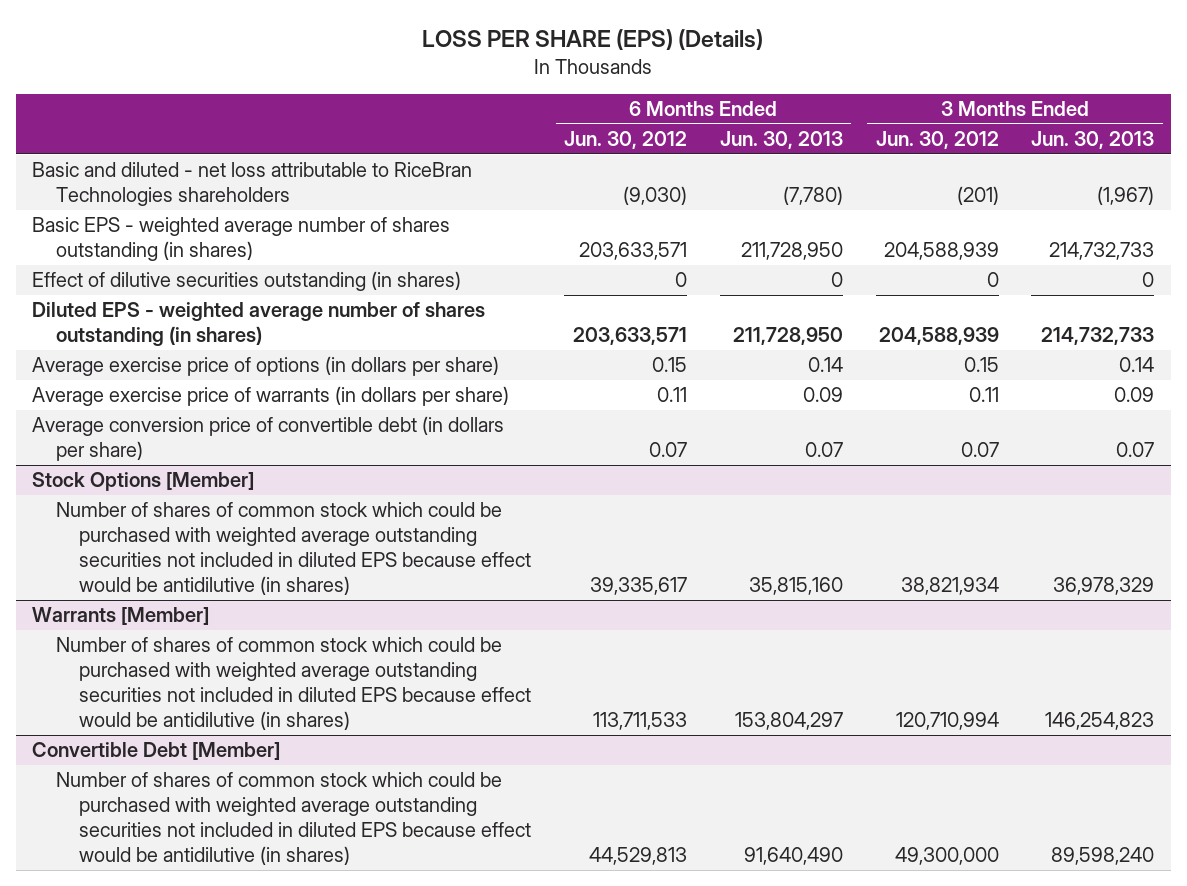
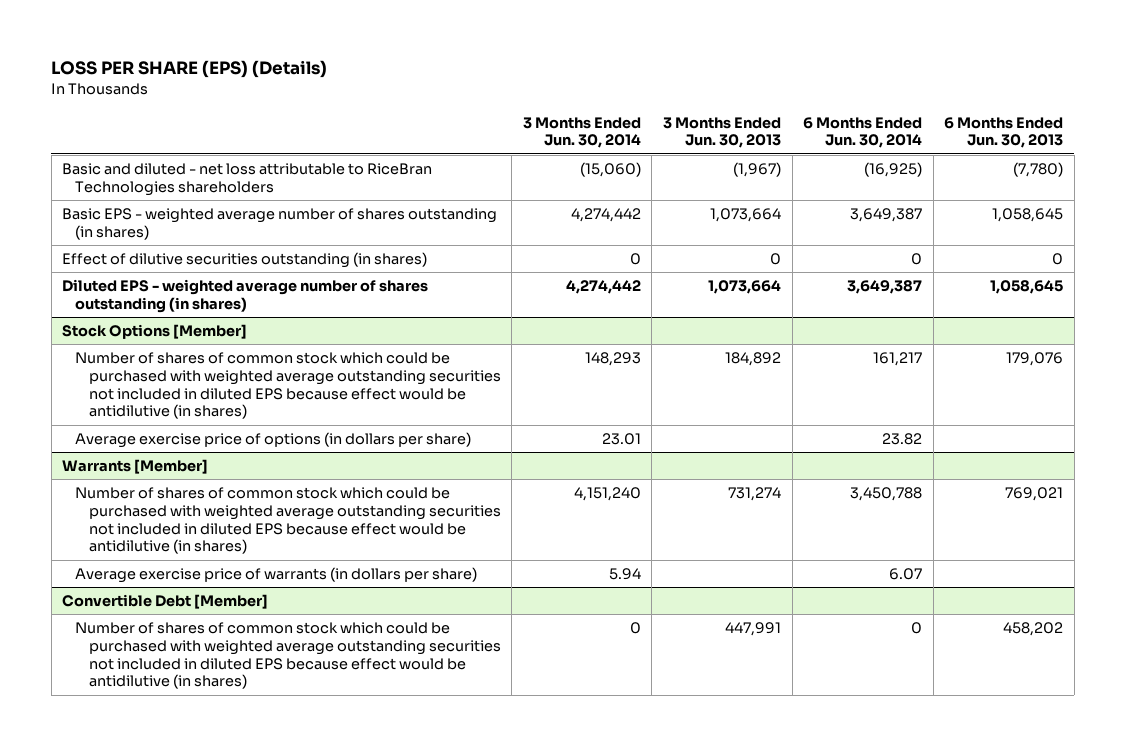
[564,130,688,149] Jun. 30, 2012 -> none
[875,130,999,149] Jun. 30, 2012 -> none
none -> [522,116,641,149] 3 Months Ended Jun. 30, 2014
none -> [803,116,923,149] 6 Months Ended Jun. 30, 2014
[740,242,843,261] 211,728,950 -> [992,208,1064,223] 1,058,645
[1049,242,1155,261] 214,732,733 -> [709,208,781,223] 1,073,664
[32,356,500,377] Average exercise price of options (in dollars per share) -> none
[32,386,510,407] Average exercise price of warrants (in dollars per share) -> none
[32,416,505,462] Average conversion price of convertible debt (in dollars per share) -> none
[732,327,843,346] 211,728,950 -> [990,280,1064,295] 1,058,645
[1041,327,1155,346] 214,732,733 -> [707,280,781,295] 1,073,664
[748,577,843,596] 35,815,160 -> [1006,352,1064,367] 179,076
[1053,577,1155,596] 36,978,329 -> [724,352,781,367] 184,892
none -> [75,432,472,449] Average exercise price of options (in dollars per share)
[734,712,843,731] 153,804,297 -> [1005,487,1064,502] 769,021
[1045,712,1155,731] 146,254,823 -> [727,487,781,502] 731,274
none -> [75,567,478,584] Average exercise price of warrants (in dollars per share)
[743,847,843,866] 91,640,490 -> [1003,622,1064,637] 458,202
[1051,847,1155,866] 89,598,240 -> [724,622,781,637] 447,991

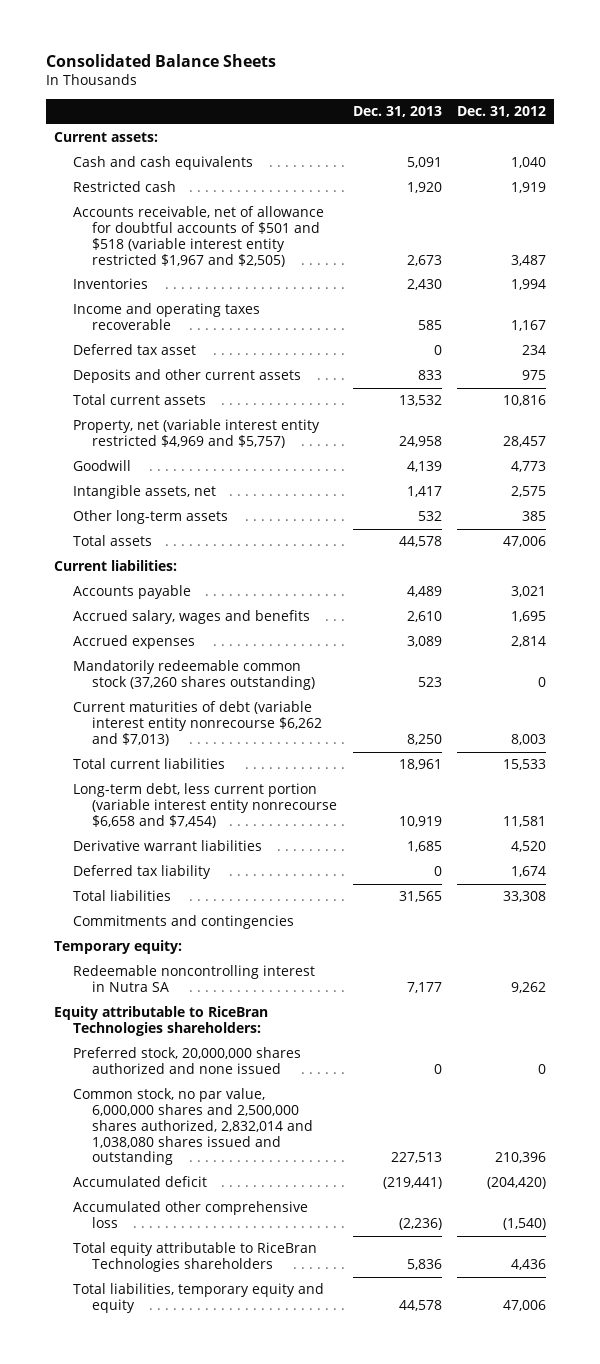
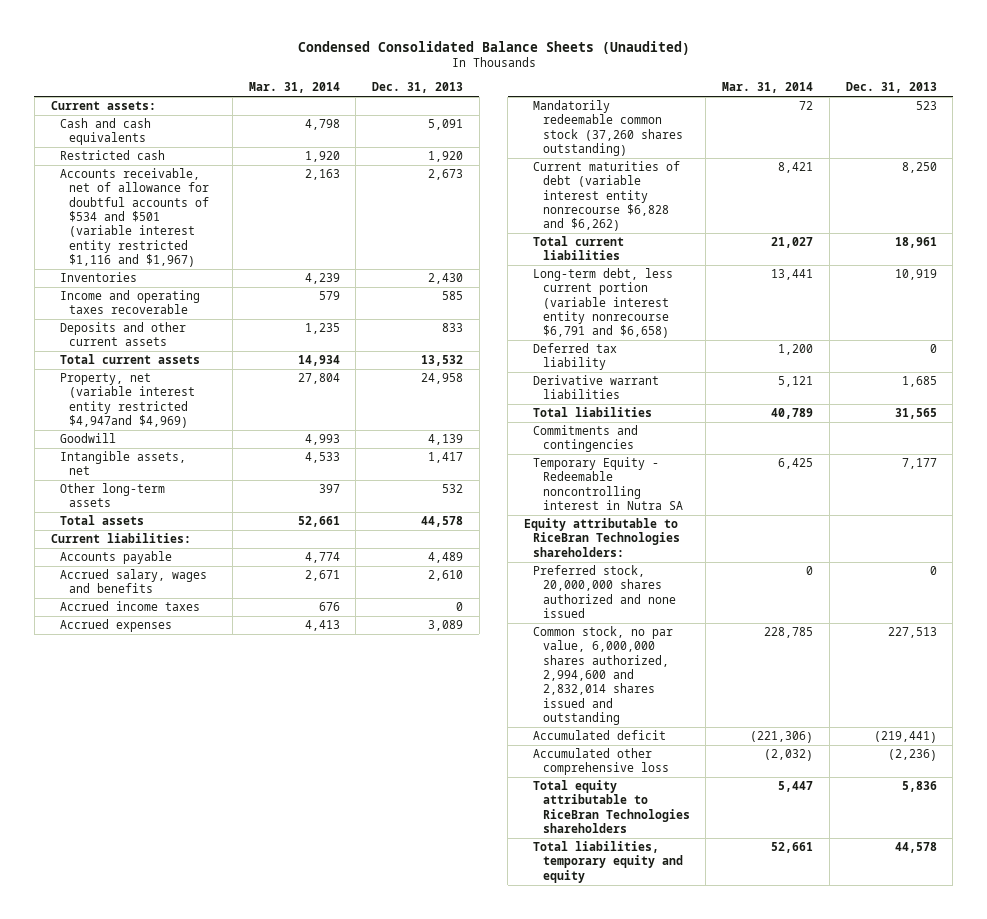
[46,53,277,67] Consolidated Balance Sheets -> [297,40,690,55] Condensed Consolidated Balance Sheets (Unaudited)
[457,105,547,117] Dec. 31, 2012 -> none
none -> [248,82,340,94] Mar. 31, 2014
[72,206,324,267] Accounts receivable, net of allowance for doubtful accounts of $501 and $518 (variable interest entity restricted $1,967 and $2,505) -> [59,168,210,267] Accounts receivable, net of allowance for doubtful accounts of $534 and $501 (variable interest entity restricted $1,116 and $1,967)
[72,344,196,356] Deferred tax asset -> none
[72,419,320,449] Property, net (variable interest entity restricted $4,969 and $5,757) -> [59,373,196,428] Property, net (variable interest entity restricted $4,947and $4,969)
none -> [59,601,200,612] Accrued income taxes
[72,701,322,746] Current maturities of debt (variable interest entity nonrecourse $6,262 and $7,013) -> [533,161,681,232] Current maturities of debt (variable interest entity nonrecourse $6,828 and $6,262)
[72,783,337,828] Long-term debt, less current portion (variable interest entity nonrecourse $6,658 and $7,454) -> [533,268,674,339] Long-term debt, less current portion (variable interest entity nonrecourse $6,791 and $6,658)
[72,840,262,852] Derivative warrant liabilities -> [533,375,660,400] Derivative warrant liabilities
[53,940,182,955] Temporary equity: -> none
[72,965,315,993] Redeemable noncontrolling interest in Nutra SA -> [533,457,683,510] Temporary Equity - Redeemable noncontrolling interest in Nutra SA
[72,1088,313,1166] Common stock, no par value, 6,000,000 shares and 2,500,000 shares authorized, 2,832,014 and 1,038,080 shares issued and outstanding -> [533,626,674,725] Common stock, no par value, 6,000,000 shares authorized, 2,994,600 and 2,832,014 shares issued and outstanding

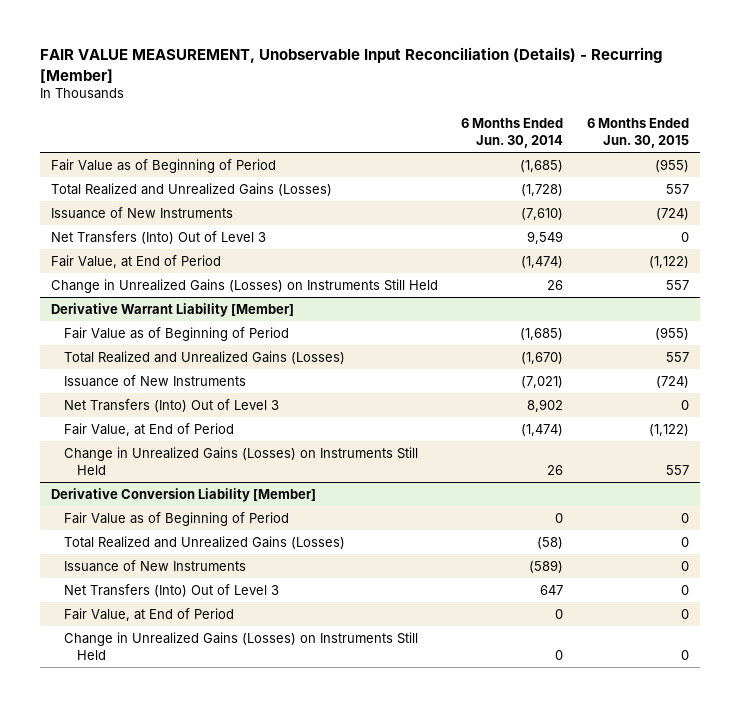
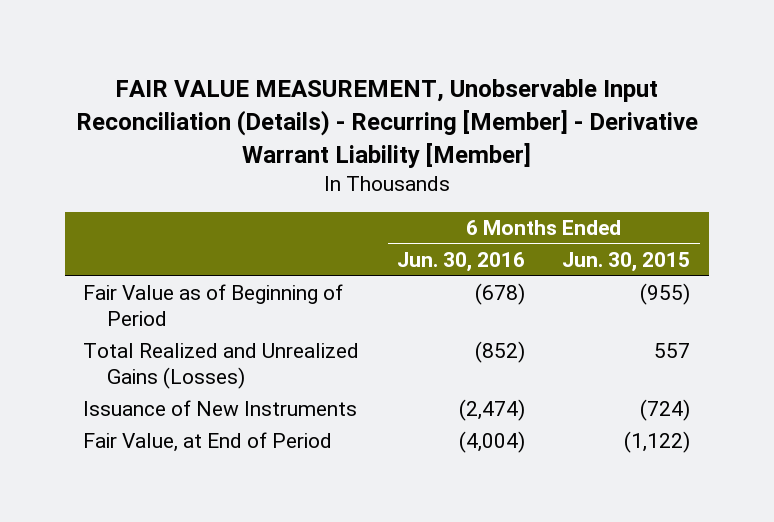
[39,47,662,83] FAIR VALUE MEASUREMENT, Unobservable Input Reconciliation (Details) - Recurring [Member] -> [75,79,698,168] FAIR VALUE MEASUREMENT, Unobservable Input Reconciliation (Details) - Recurring [Member] - Derivative Warrant Liability [Member]
[461,118,564,148] 6 Months Ended Jun. 30, 2014 -> none
none -> [396,252,525,273] Jun. 30, 2016
[51,230,267,244] Net Transfers (Into) Out of Level 3 -> none
[51,278,439,293] Change in Unrealized Gains (Losses) on Instruments Still Held -> none
[51,302,295,317] Derivative Warrant Liability [Member] -> none
[64,326,290,341] Fair Value as of Beginning of Period -> none
[64,350,346,364] Total Realized and Unrealized Gains (Losses) -> none
[64,374,247,387] Issuance of New Instruments -> none
[64,398,280,412] Net Transfers (Into) Out of Level 3 -> none
[64,422,235,436] Fair Value, at End of Period -> none
[64,446,419,475] Change in Unrealized Gains (Losses) on Instruments Still Held -> none
[51,487,317,502] Derivative Conversion Liability [Member] -> none
[64,511,290,526] Fair Value as of Beginning of Period -> none
[64,535,346,549] Total Realized and Unrealized Gains (Losses) -> none
[64,559,247,572] Issuance of New Instruments -> none
[64,583,280,597] Net Transfers (Into) Out of Level 3 -> none
[64,607,235,621] Fair Value, at End of Period -> none
[64,631,419,660] Change in Unrealized Gains (Losses) on Instruments Still Held -> none

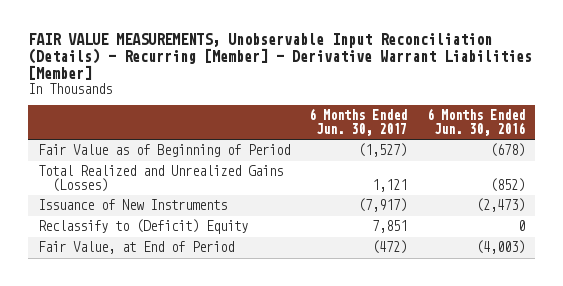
[75,79,698,168] FAIR VALUE MEASUREMENT, Unobservable Input Reconciliation (Details) - Recurring [Member] - Derivative Warrant Liability [Member] -> [27,32,532,81] FAIR VALUE MEASUREMENTS, Unobservable Input Reconciliation (Details) - Recurring [Member] - Derivative Warrant Liabilities [Member]
[562,252,691,273] Jun. 30, 2015 -> none
none -> [309,108,408,136] 6 Months Ended Jun. 30, 2017
[458,399,525,422] (2,474) -> [475,198,525,213] (2,473)
none -> [37,219,248,235] Reclassify to (Deficit) Equity
[458,431,525,454] (4,004) -> [475,240,525,255] (4,003)

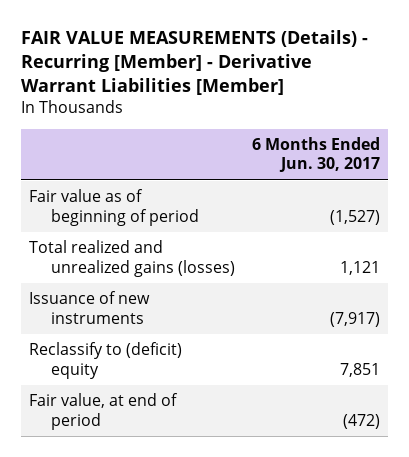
[27,32,532,81] FAIR VALUE MEASUREMENTS, Unobservable Input Reconciliation (Details) - Recurring [Member] - Derivative Warrant Liabilities [Member] -> [20,30,368,96] FAIR VALUE MEASUREMENTS (Details) - Recurring [Member] - Derivative Warrant Liabilities [Member]
[426,108,525,136] 6 Months Ended Jun. 30, 2016 -> none
[37,144,290,158] Fair Value as of Beginning of Period -> [28,189,199,226] Fair value as of beginning of period
[37,165,283,193] Total Realized and Unrealized Gains (Losses) -> [28,240,235,277] Total realized and unrealized gains (losses)
[37,199,227,211] Issuance of New Instruments -> [28,291,150,324] Issuance of new instruments
[37,219,248,235] Reclassify to (Deficit) Equity -> [28,342,182,379] Reclassify to (deficit) equity
[37,241,234,255] Fair Value, at End of Period -> [28,393,178,430] Fair value, at end of period

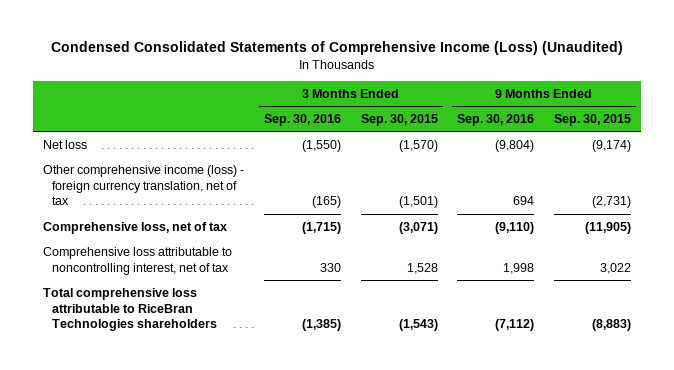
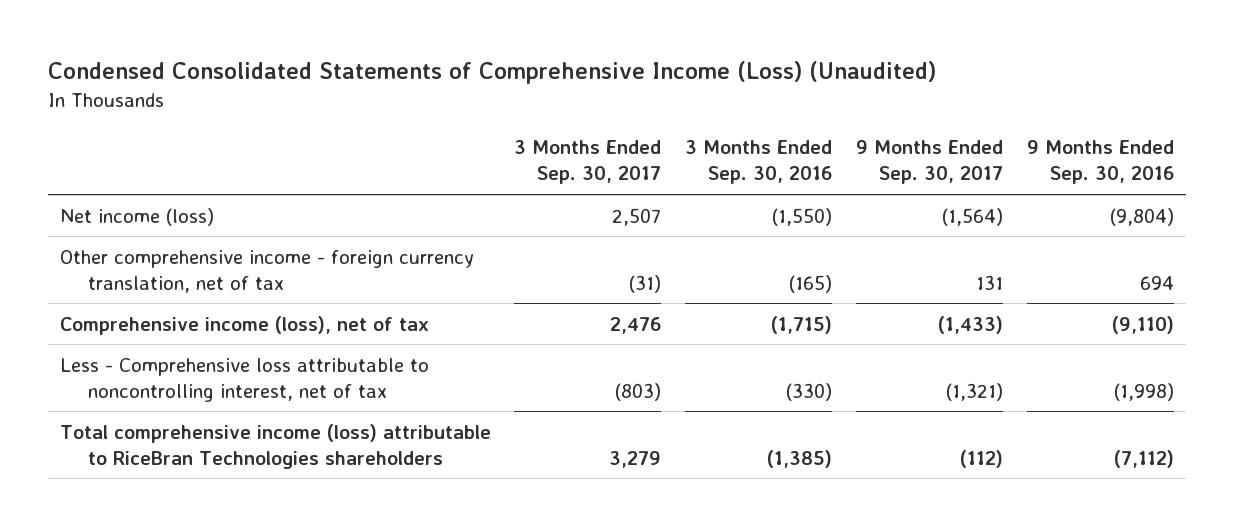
[360,113,438,126] Sep. 30, 2015 -> none
[554,113,632,126] Sep. 30, 2015 -> none
none -> [514,140,662,185] 3 Months Ended Sep. 30, 2017
none -> [856,140,1004,185] 9 Months Ended Sep. 30, 2017
[42,139,87,149] Net loss -> [59,207,214,226] Net income (loss)
[42,164,244,206] Other comprehensive income (loss) - foreign currency translation, net of tax -> [59,249,474,293] Other comprehensive income - foreign currency translation, net of tax
[42,221,227,234] Comprehensive loss, net of tax -> [59,315,429,335] Comprehensive income (loss), net of tax
[42,246,232,275] Comprehensive loss attributable to noncontrolling interest, net of tax -> [59,357,429,402] Less - Comprehensive loss attributable to noncontrolling interest, net of tax
[319,262,341,272] 330 -> [786,382,833,401] (330)
[503,262,535,274] 1,998 -> [1114,382,1175,401] (1,998)
[42,287,218,332] Total comprehensive loss attributable to RiceBran Technologies shareholders -> [59,423,491,469] Total comprehensive income (loss) attributable to RiceBran Technologies shareholders

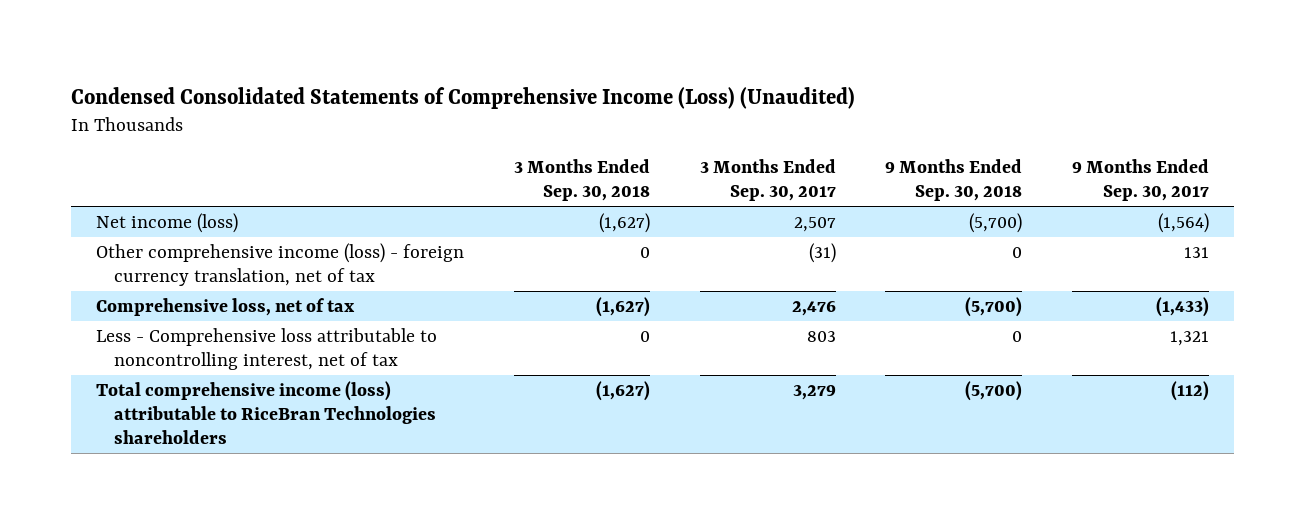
[685,140,833,185] 3 Months Ended Sep. 30, 2016 -> none
[1027,140,1175,185] 9 Months Ended Sep. 30, 2016 -> none
none -> [513,159,650,201] 3 Months Ended Sep. 30, 2018
none -> [885,159,1023,201] 9 Months Ended Sep. 30, 2018
[59,249,474,293] Other comprehensive income - foreign currency translation, net of tax -> [96,243,465,286] Other comprehensive income (loss) - foreign currency translation, net of tax
[59,315,429,335] Comprehensive income (loss), net of tax -> [96,298,356,317] Comprehensive loss, net of tax
[615,382,662,401] (803) -> [806,331,836,343] 803
[946,382,1004,401] (1,321) -> [1169,331,1209,347] 1,321

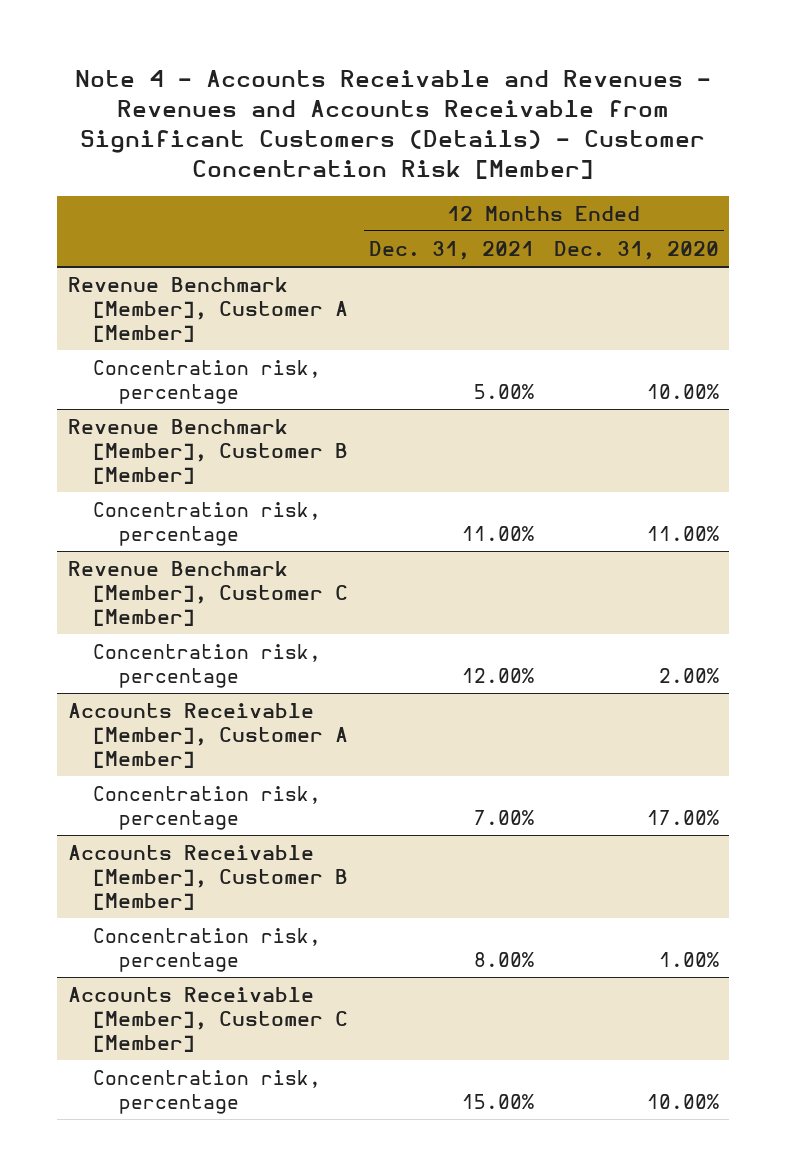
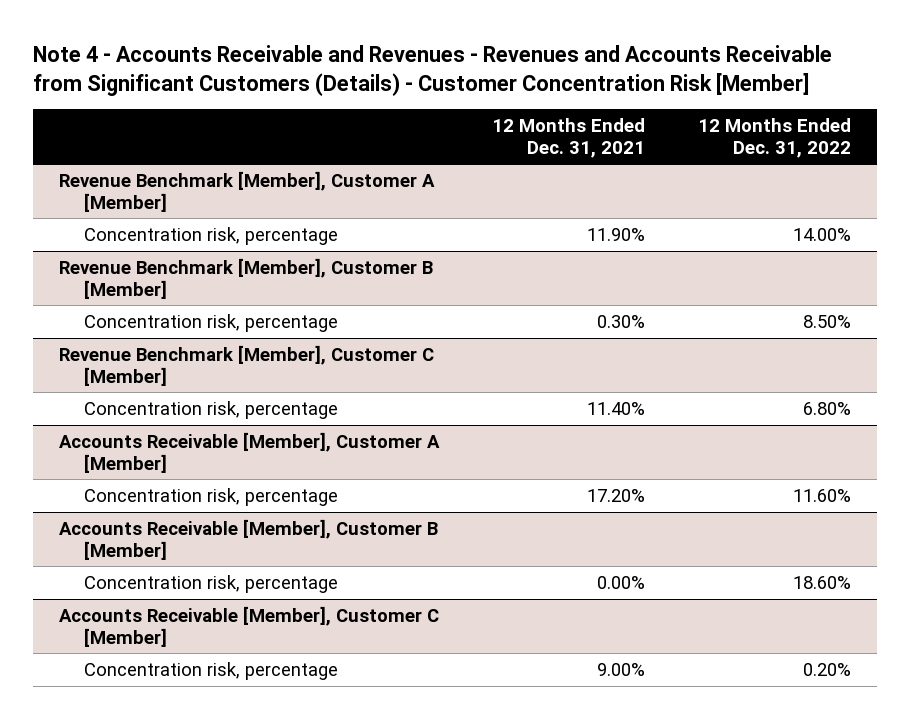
[554,240,720,260] Dec. 31, 2020 -> none
none -> [697,117,851,158] 12 Months Ended Dec. 31, 2022
[473,384,534,400] 5.00% -> [587,227,646,241] 11.90%
[461,526,534,542] 11.00% -> [597,314,646,328] 0.30%
[461,668,534,684] 12.00% -> [587,401,646,415] 11.40%
[473,810,534,826] 7.00% -> [587,488,646,502] 17.20%
[473,952,534,968] 8.00% -> [597,575,646,589] 0.00%
[461,1094,534,1110] 15.00% -> [597,662,646,676] 9.00%

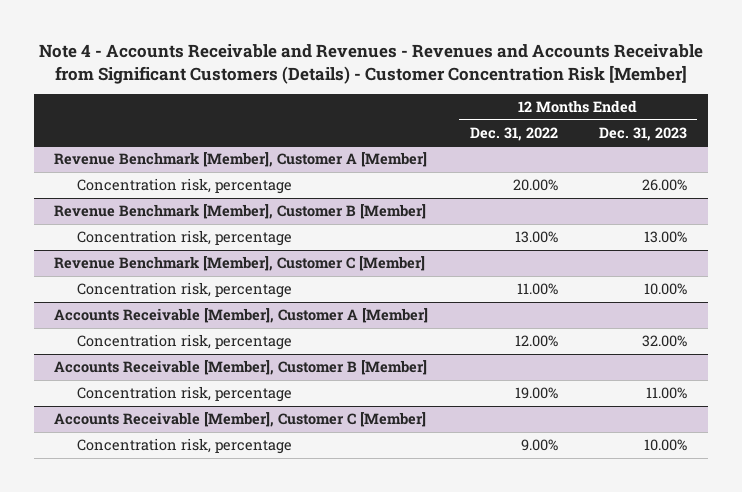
[492,117,646,158] 12 Months Ended Dec. 31, 2021 -> none
none -> [599,126,688,141] Dec. 31, 2023
[792,227,851,241] 14.00% -> [512,179,558,192] 20.00%
[802,314,851,328] 8.50% -> [514,231,558,244] 13.00%
[802,401,851,415] 6.80% -> [516,283,558,296] 11.00%
[792,488,851,502] 11.60% -> [514,335,558,348] 12.00%
[792,575,851,589] 18.60% -> [514,387,558,400] 19.00%
[802,662,851,676] 0.20% -> [520,439,558,452] 9.00%

